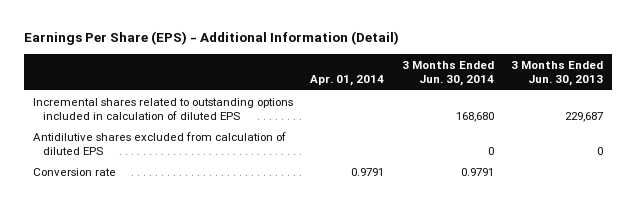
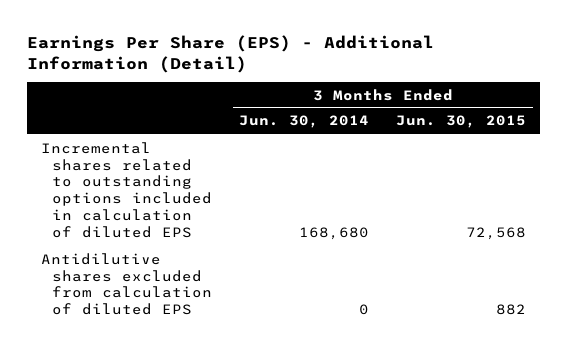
[310,75,385,87] Apr. 01, 2014 -> none
[511,60,604,87] 3 Months Ended Jun. 30, 2013 -> none
none -> [396,115,527,129] Jun. 30, 2015
[32,167,116,176] Conversion rate -> none

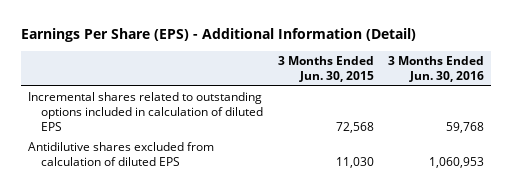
[239,115,370,129] Jun. 30, 2014 -> none
none -> [387,55,484,82] 3 Months Ended Jun. 30, 2016
[496,304,527,316] 882 -> [335,157,374,169] 11,030

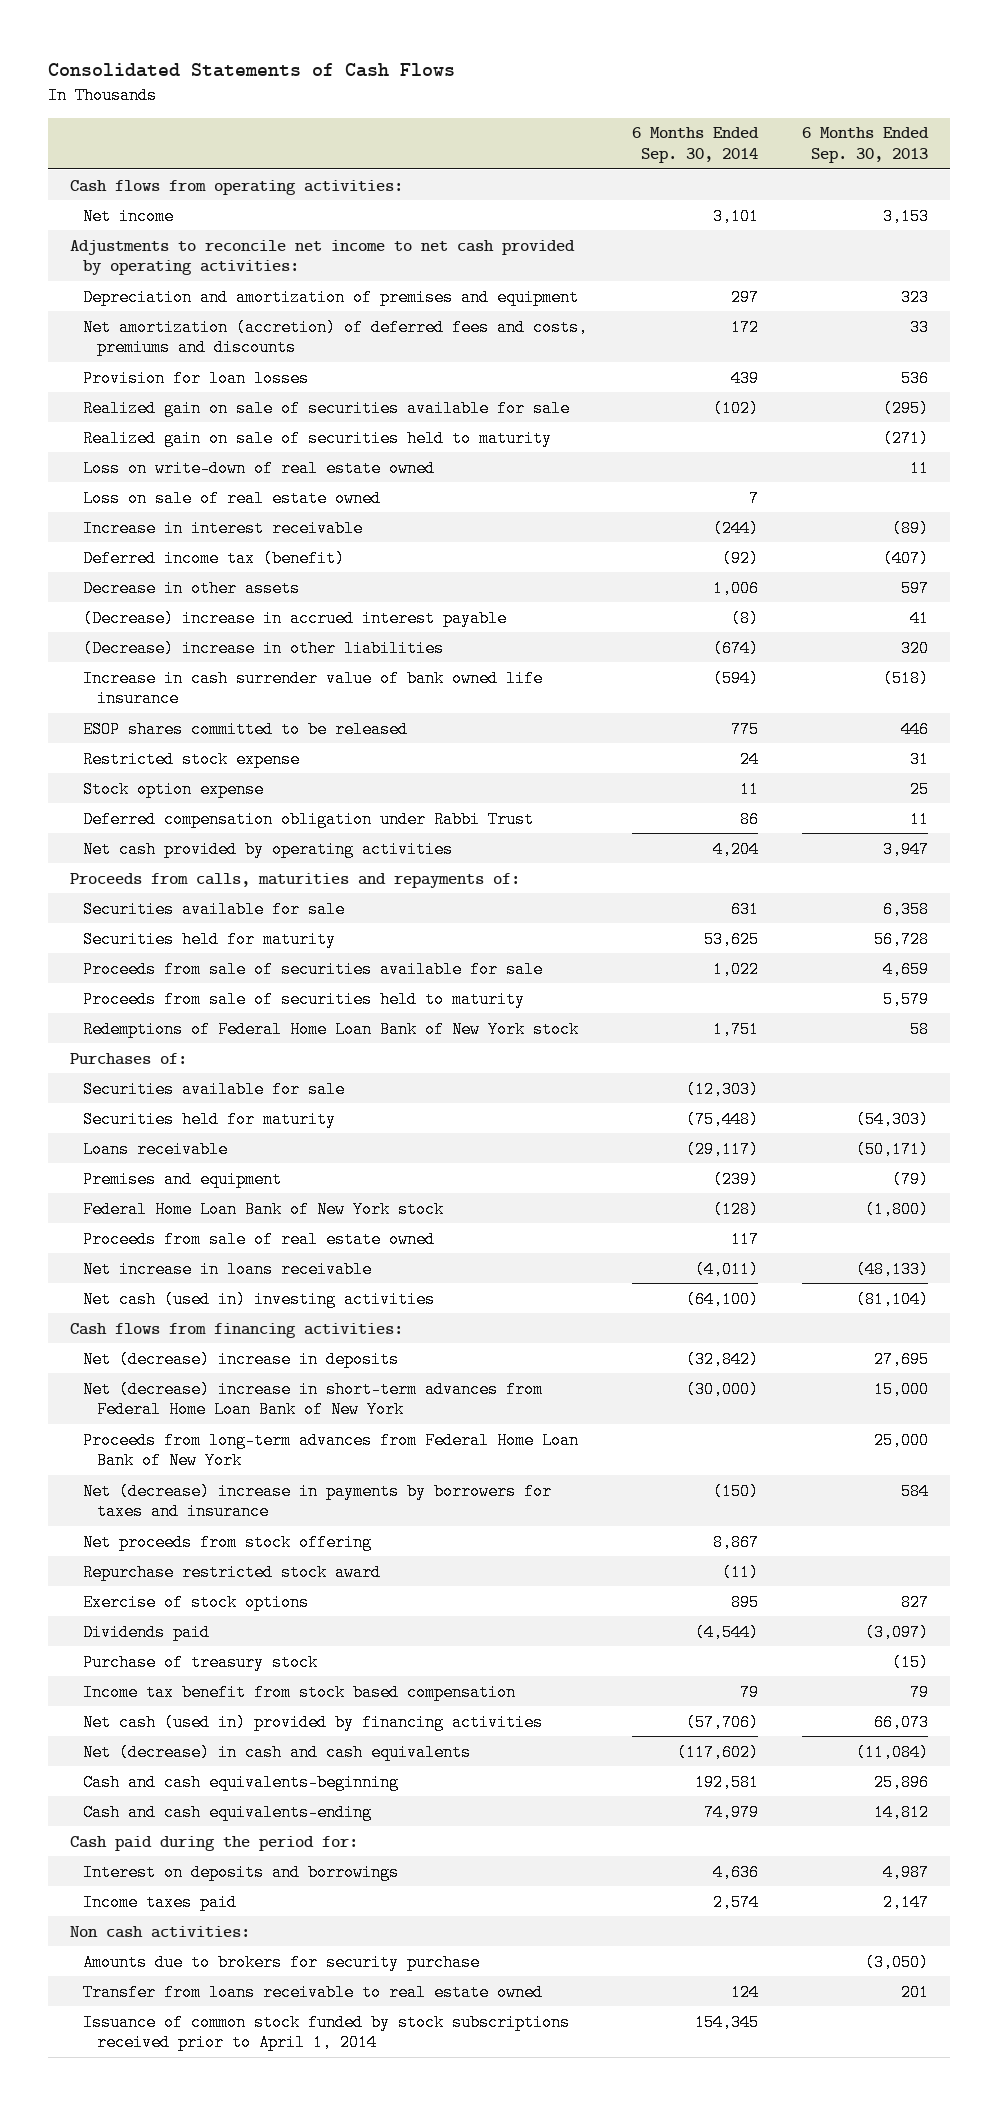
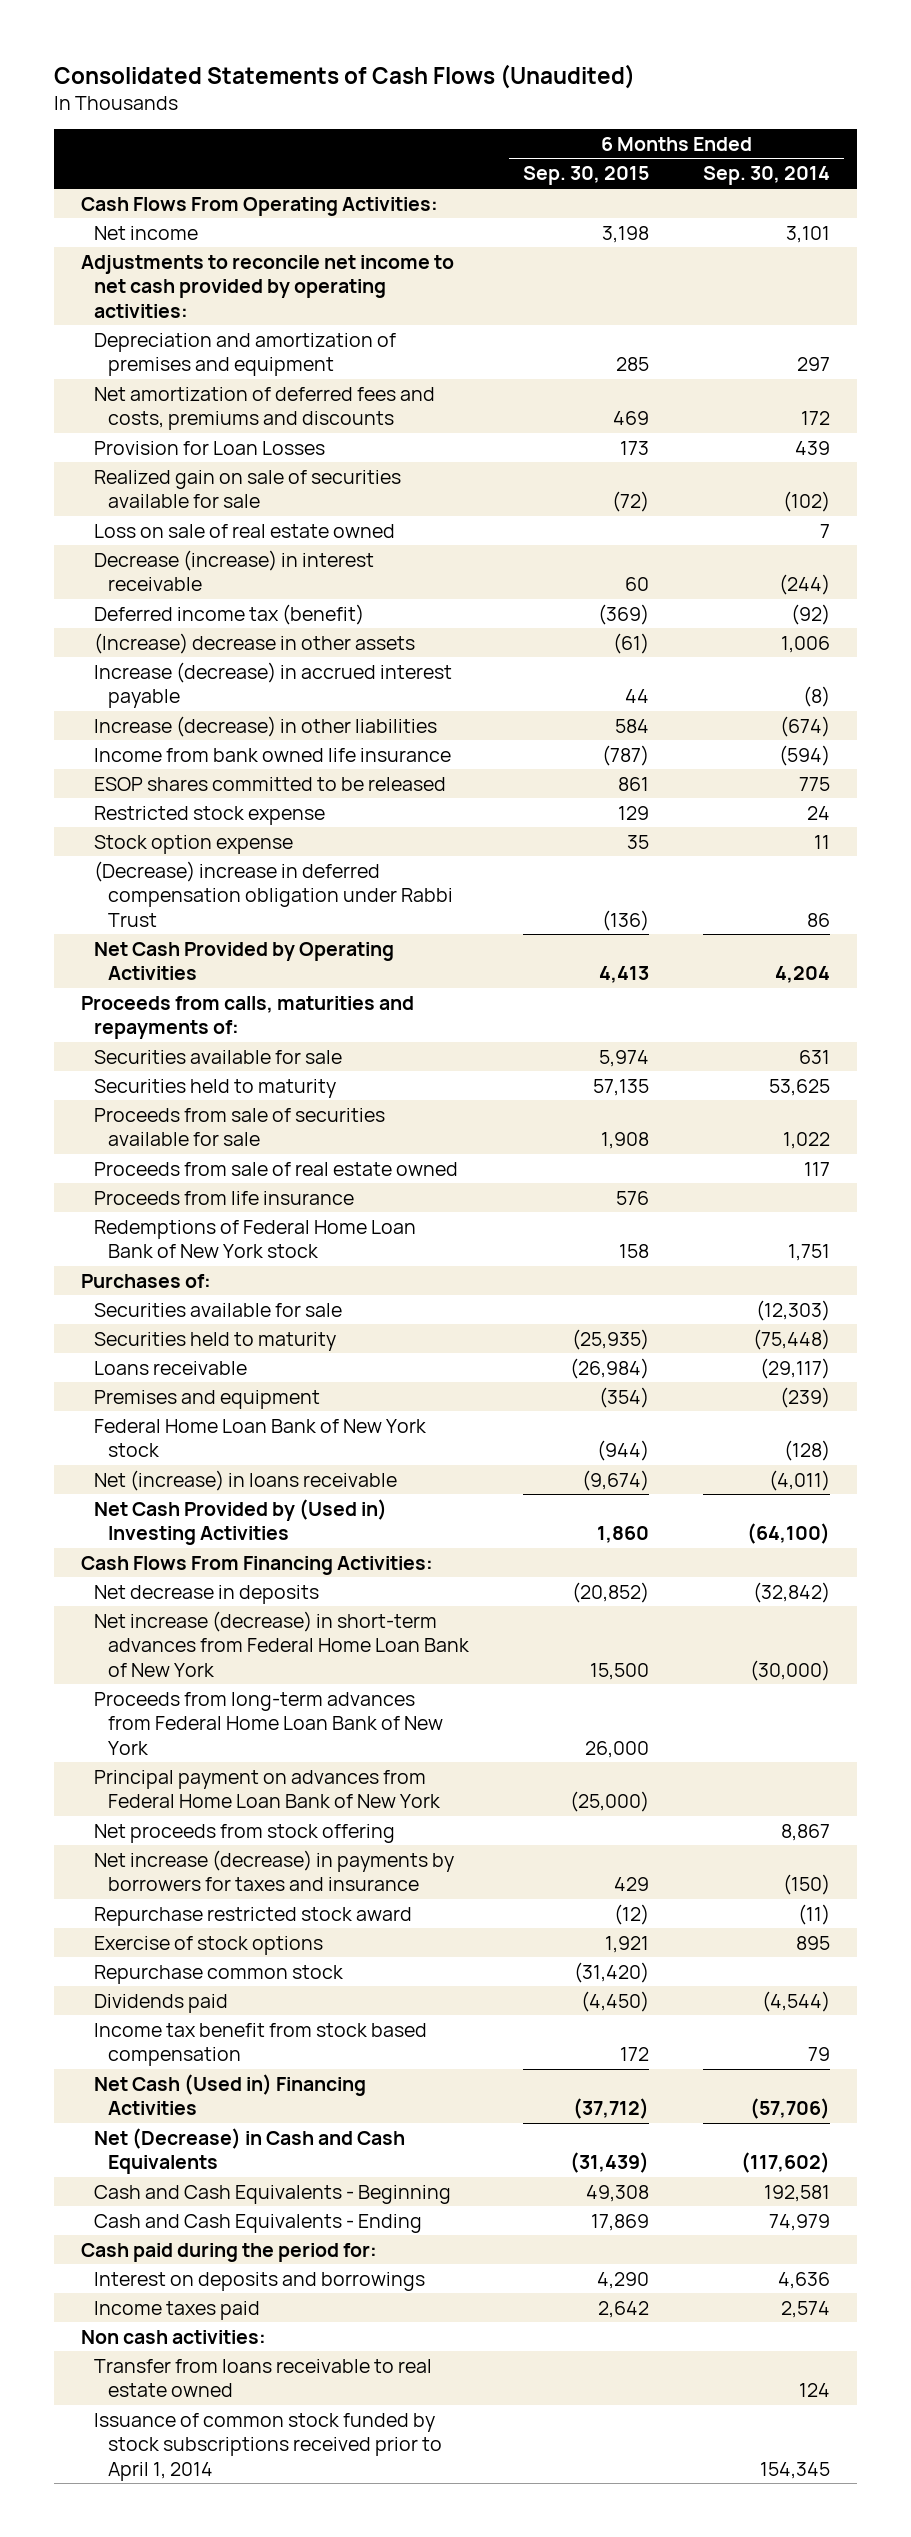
[47,62,455,77] Consolidated Statements of Cash Flows -> [53,63,635,89] Consolidated Statements of Cash Flows (Unaudited)
[801,127,929,163] 6 Months Ended Sep. 30, 2013 -> none
none -> [522,166,649,186] Sep. 30, 2015
[69,179,403,195] Cash flows from operating activities: -> [80,196,438,216] Cash Flows From Operating Activities:
[83,318,589,357] Net amortization (accretion) of deferred fees and costs, premiums and discounts -> [94,386,436,431] Net amortization of deferred fees and costs, premiums and discounts
[83,369,310,387] Provision for loan losses -> [94,440,326,455] Provision for Loan Losses
[83,429,553,447] Realized gain on sale of securities held to maturity -> none
[83,459,436,477] Loss on write-down of real estate owned -> none
[83,519,364,537] Increase in interest receivable -> [94,549,375,592] Decrease (increase) in interest receivable
[83,579,301,597] Decrease in other assets -> [94,632,416,654] (Increase) decrease in other assets
[83,609,508,627] (Decrease) increase in accrued interest payable -> [94,661,453,709] Increase (decrease) in accrued interest payable
[83,639,445,657] (Decrease) increase in other liabilities -> [94,715,438,737] Increase (decrease) in other liabilities
[83,669,544,708] Increase in cash surrender value of bank owned life insurance -> [94,747,452,762] Income from bank owned life insurance
[83,810,535,828] Deferred compensation obligation under Rabbi Trust -> [94,860,453,927] (Decrease) increase in deferred compensation obligation under Rabbi Trust
[83,840,454,858] Net cash provided by operating activities -> [94,941,395,981] Net Cash Provided by Operating Activities
[83,930,337,948] Securities held for maturity -> [94,1078,337,1098] Securities held to maturity
[83,990,526,1008] Proceeds from sale of securities held to maturity -> none
[83,1230,436,1248] Proceeds from sale of real estate owned -> [94,1161,459,1176] Proceeds from sale of real estate owned
none -> [94,1190,355,1205] Proceeds from life insurance
[83,1110,337,1128] Securities held for maturity -> [94,1331,337,1351] Securities held to maturity
[83,1260,373,1278] Net increase in loans receivable -> [94,1469,398,1491] Net (increase) in loans receivable
[83,1290,436,1308] Net cash (used in) investing activities -> [94,1498,388,1546] Net Cash Provided by (Used in) Investing Activities
[69,1322,403,1338] Cash flows from financing activities: -> [80,1555,433,1575] Cash Flows From Financing Activities:
[83,1350,400,1368] Net (decrease) increase in deposits -> [94,1584,320,1604] Net decrease in deposits
[83,1380,544,1419] Net (decrease) increase in short-term advances from Federal Home Loan Bank of New York -> [94,1610,470,1677] Net increase (decrease) in short-term advances from Federal Home Loan Bank of New York
[83,1482,553,1521] Net (decrease) increase in payments by borrowers for taxes and insurance -> none
none -> [94,1769,441,1809] Principal payment on advances from Federal Home Loan Bank of New York
none -> [94,1849,455,1892] Net increase (decrease) in payments by borrowers for taxes and insurance
none -> [94,1964,345,1984] Repurchase common stock
[83,1653,319,1671] Purchase of treasury stock -> none
[83,1713,544,1731] Net cash (used in) provided by financing activities -> [94,2073,367,2116] Net Cash (Used in) Financing Activities
[83,1743,472,1761] Net (decrease) in cash and cash equivalents -> [94,2127,406,2175] Net (Decrease) in Cash and Cash Equivalents
[83,1773,400,1791] Cash and cash equivalents-beginning -> [94,2184,452,2204] Cash and Cash Equivalents - Beginning
[83,1803,373,1821] Cash and cash equivalents-ending -> [94,2213,423,2233] Cash and Cash Equivalents - Ending
[83,1953,481,1971] Amounts due to brokers for security purchase -> none

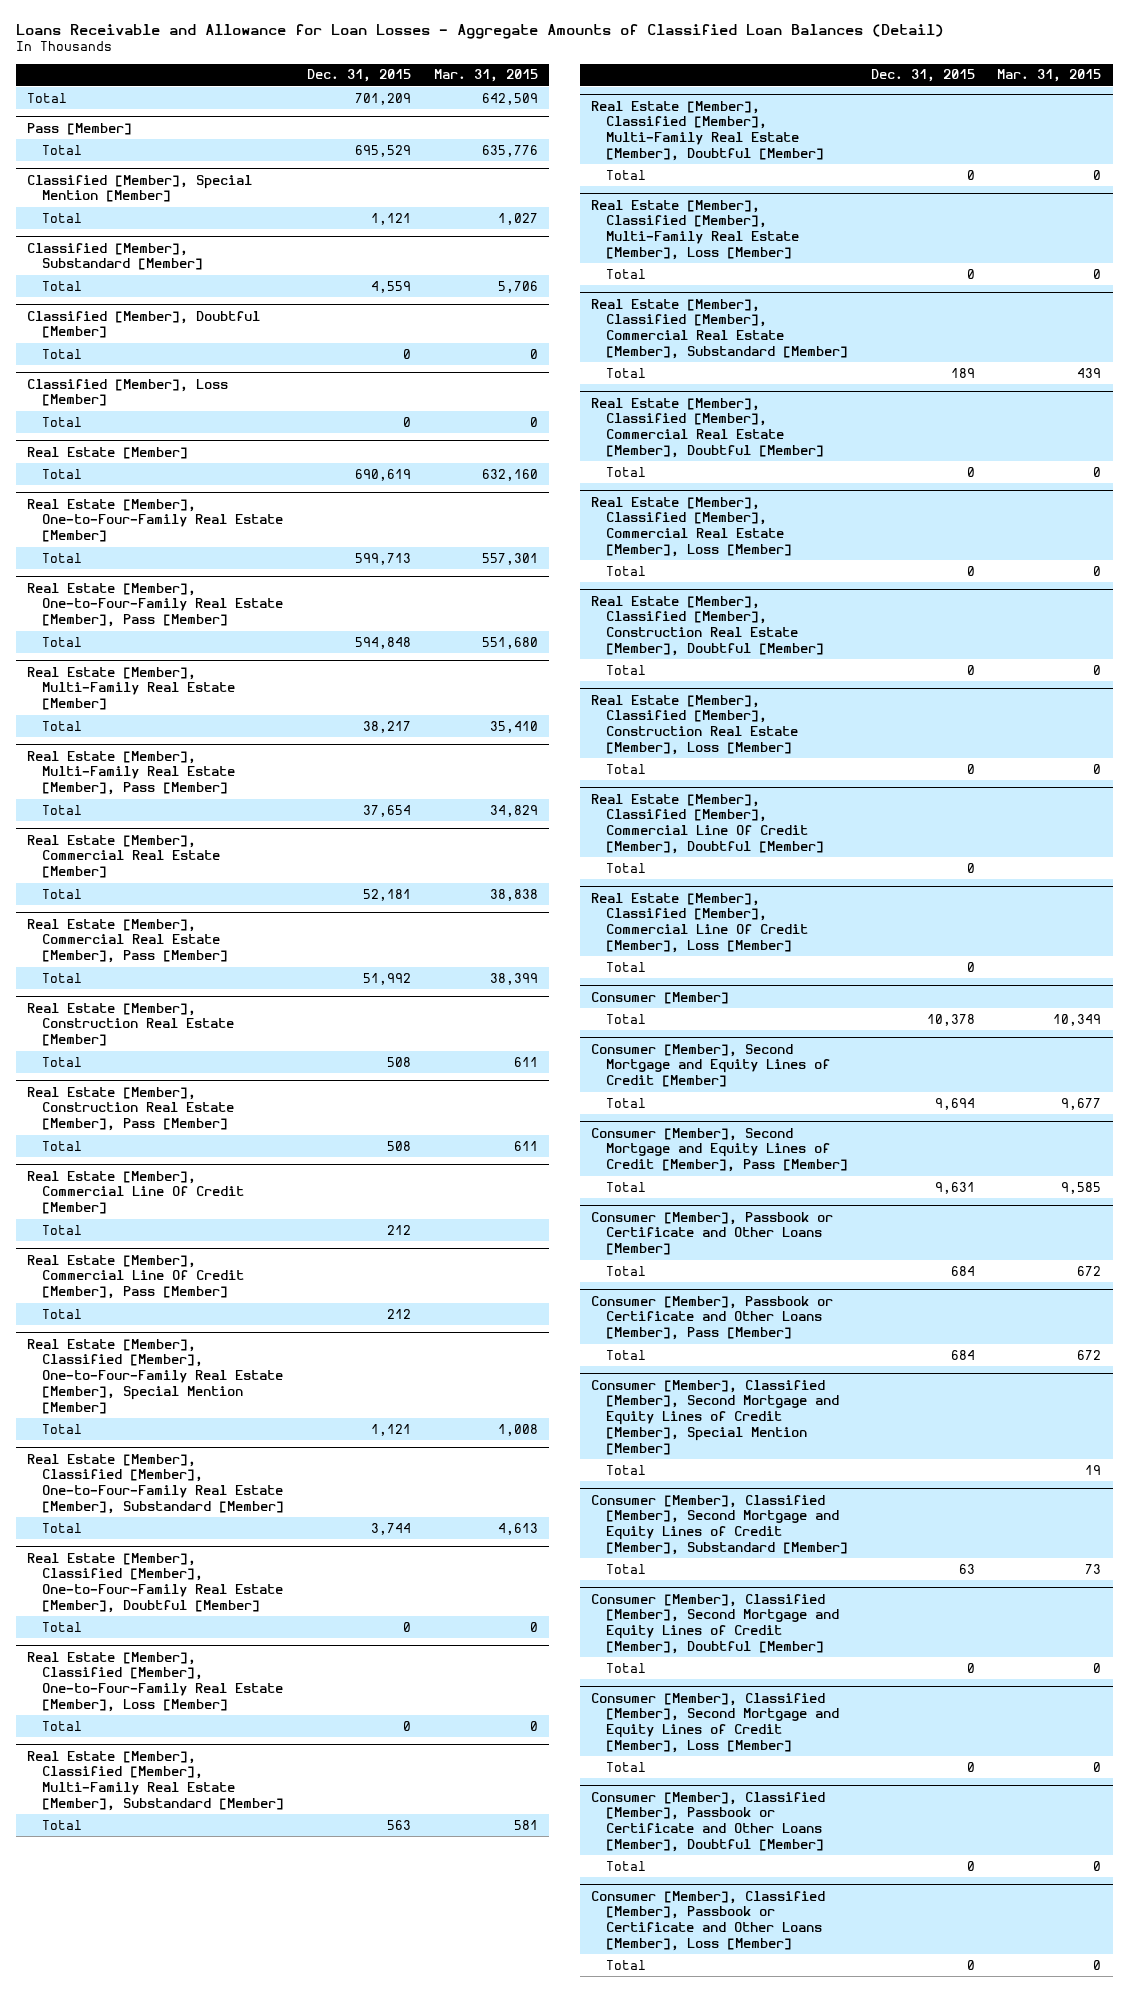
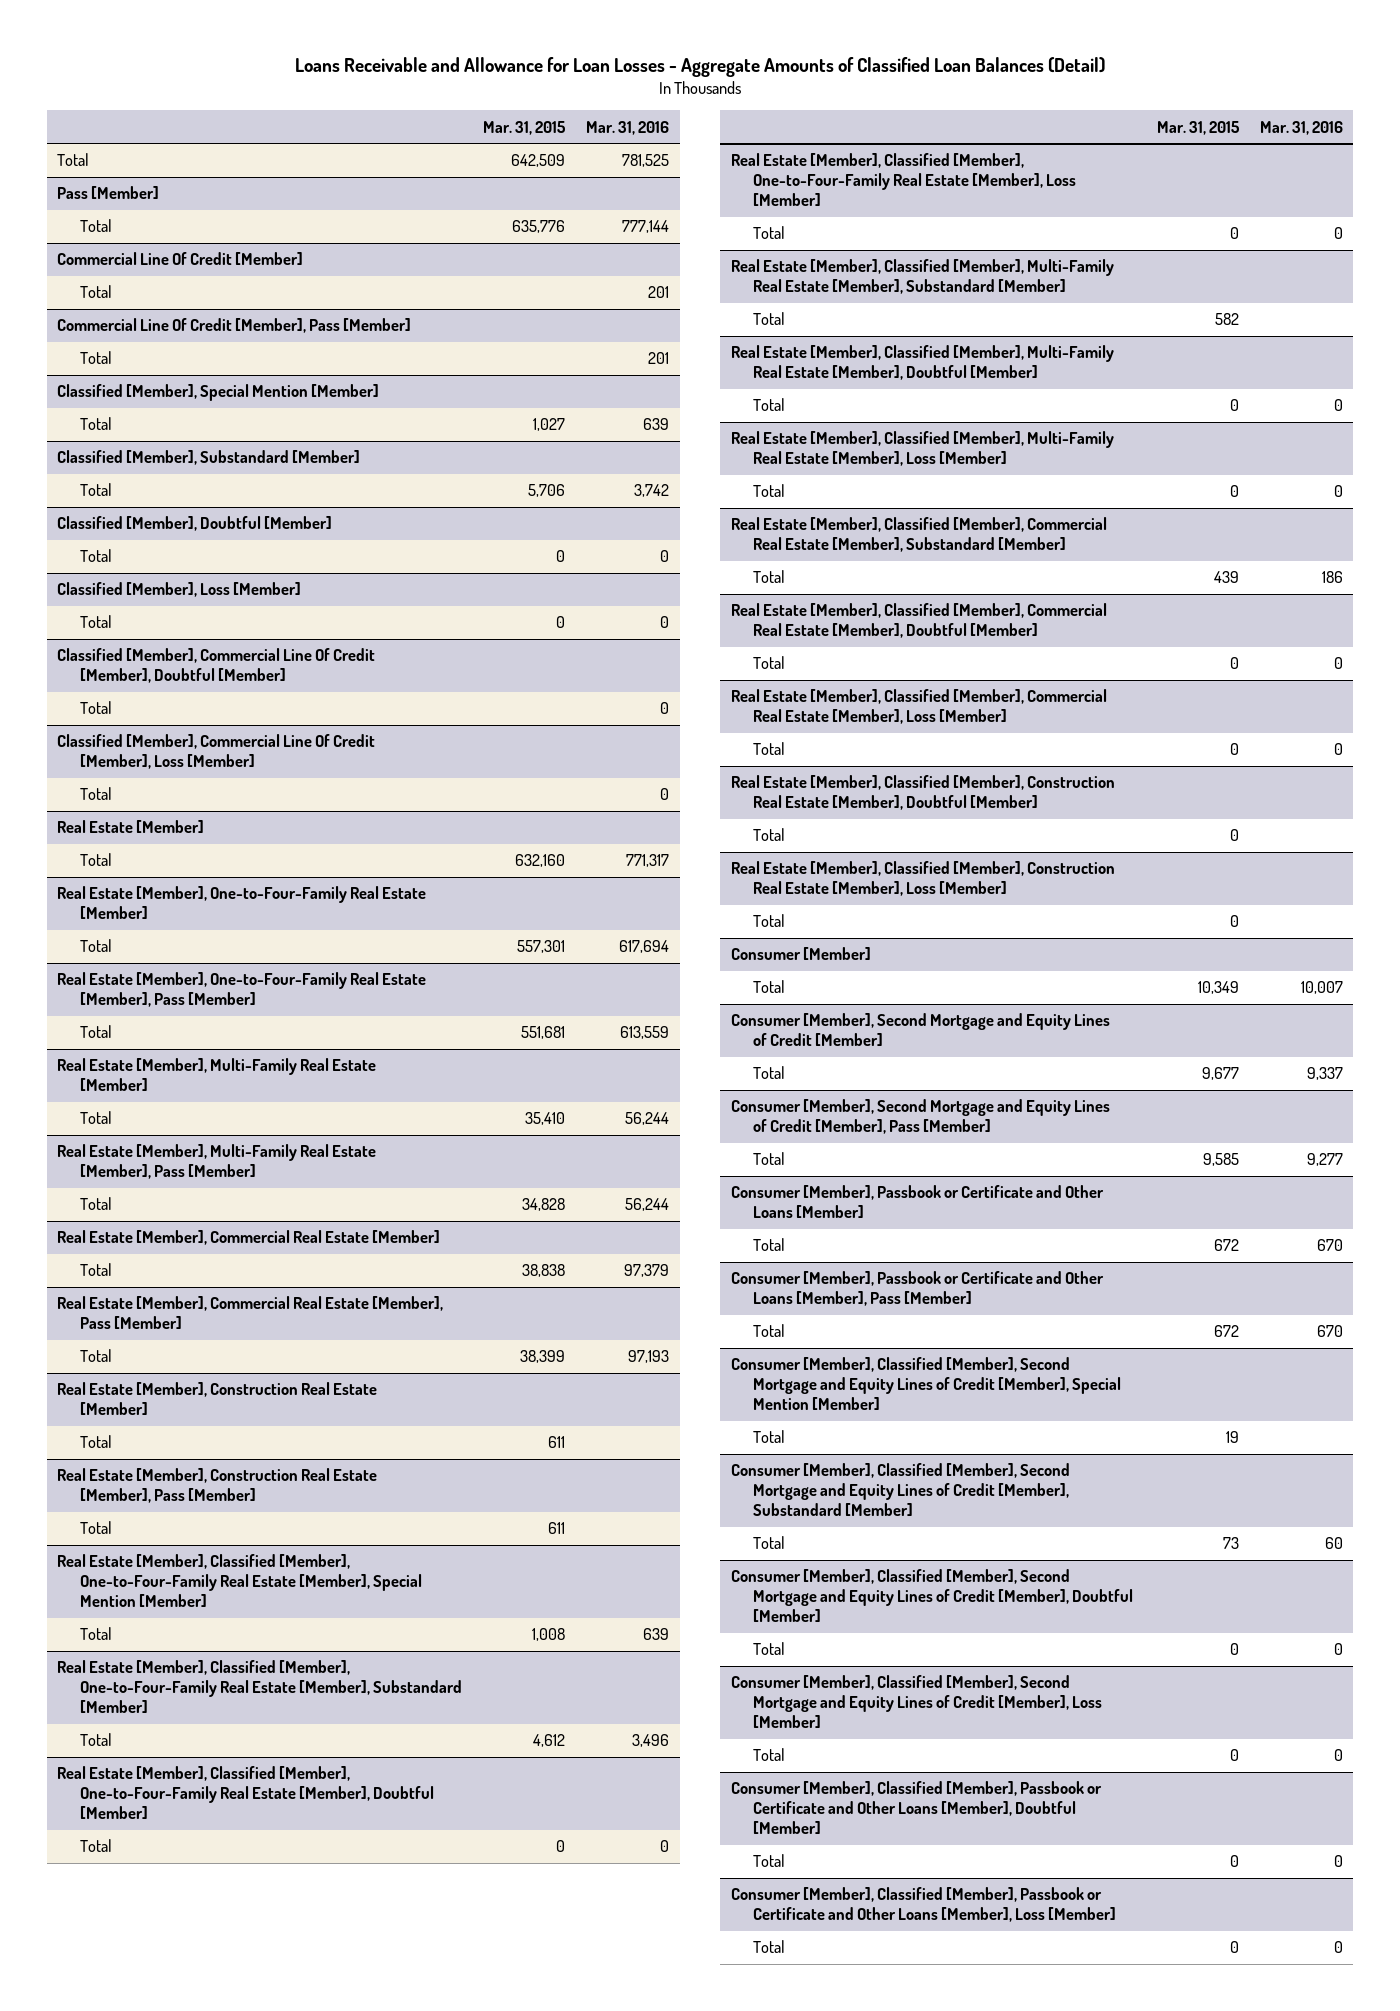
[306,69,411,83] Dec. 31, 2015 -> none
none -> [586,120,670,135] Mar. 31, 2016
none -> [57,252,304,266] Commercial Line Of Credit [Member]
none -> [79,285,112,299] Total
none -> [57,318,412,334] Commercial Line Of Credit [Member], Pass [Member]
none -> [79,351,112,365] Total
none -> [57,648,376,684] Classified [Member], Commercial Line Of Credit [Member], Doubtful [Member]
none -> [79,701,112,715] Total
none -> [57,734,376,770] Classified [Member], Commercial Line Of Credit [Member], Loss [Member]
none -> [79,787,112,801] Total
[481,636,538,649] 551,680 -> [520,1026,565,1040] 551,681
[489,804,538,817] 34,829 -> [521,1198,565,1212] 34,828
[27,1170,245,1215] Real Estate [Member], Commercial Line Of Credit [Member] -> none
[42,1224,83,1235] Total -> none
[27,1254,245,1300] Real Estate [Member], Commercial Line Of Credit [Member], Pass [Member] -> none
[42,1308,83,1319] Total -> none
[497,1522,538,1535] 4,613 -> [532,1734,565,1748] 4,612
[513,1819,538,1830] 581 -> [1214,313,1239,326] 582
[590,793,825,854] Real Estate [Member], Classified [Member], Commercial Line Of Credit [Member], Doubtful [Member] -> none
[606,862,647,873] Total -> none
[590,892,809,953] Real Estate [Member], Classified [Member], Commercial Line Of Credit [Member], Loss [Member] -> none
[606,961,647,972] Total -> none

